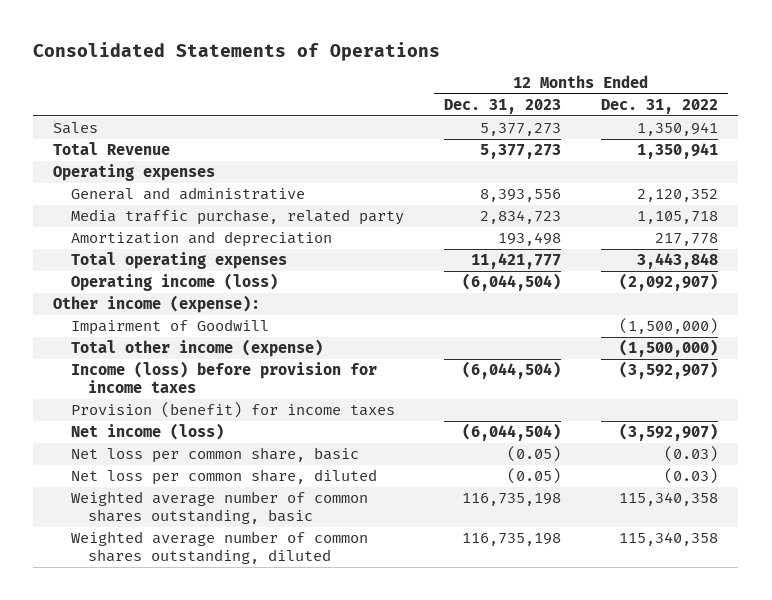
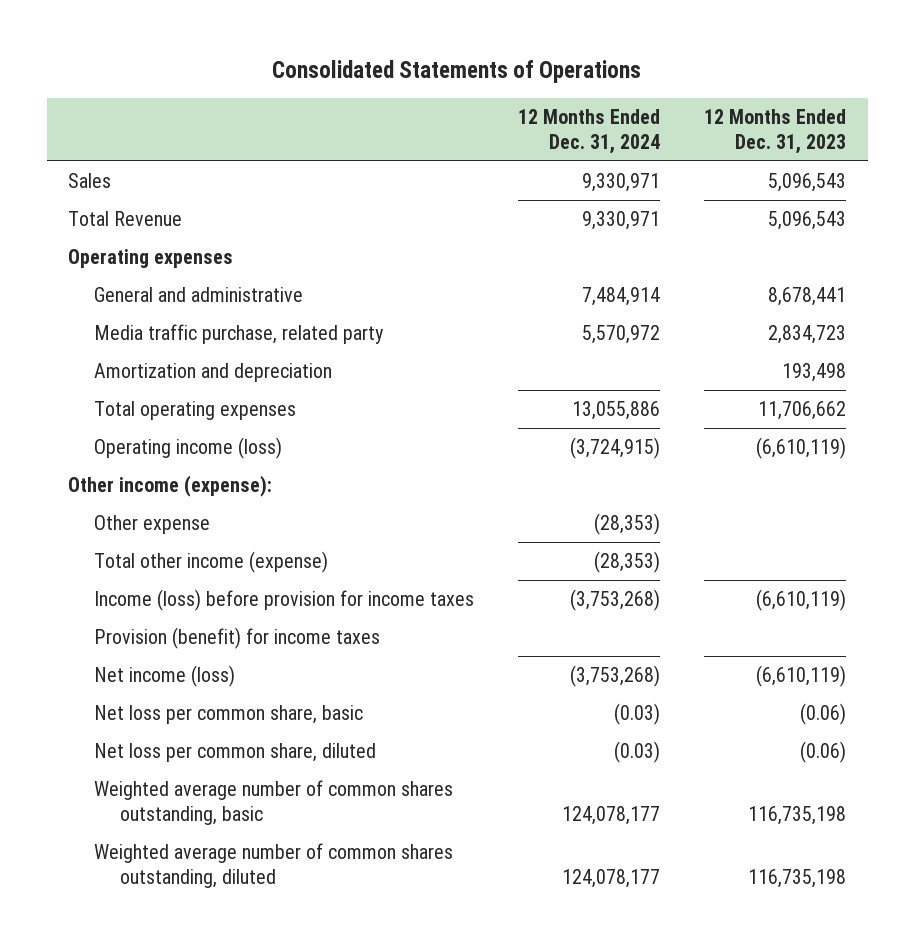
[601,99,719,115] Dec. 31, 2022 -> none
none -> [518,108,661,154] 12 Months Ended Dec. 31, 2024
[479,123,561,137] 5,377,273 -> [767,173,846,193] 5,096,543
[479,144,561,160] 5,377,273 -> [767,211,846,231] 5,096,543
[479,189,561,203] 8,393,556 -> [767,287,846,307] 8,678,441
[470,253,561,270] 11,421,777 -> [757,401,846,421] 11,706,662
[461,273,561,292] (6,044,504) -> [755,437,846,460] (6,610,119)
[70,319,269,336] Impairment of Goodwill -> none
none -> [94,515,211,535] Other expense
[461,361,561,380] (6,044,504) -> [755,589,846,612] (6,610,119)
[461,423,561,442] (6,044,504) -> [755,665,846,688] (6,610,119)
[506,446,561,463] (0.05) -> [799,703,846,726] (0.06)
[506,468,561,485] (0.05) -> [799,741,846,764] (0.06)

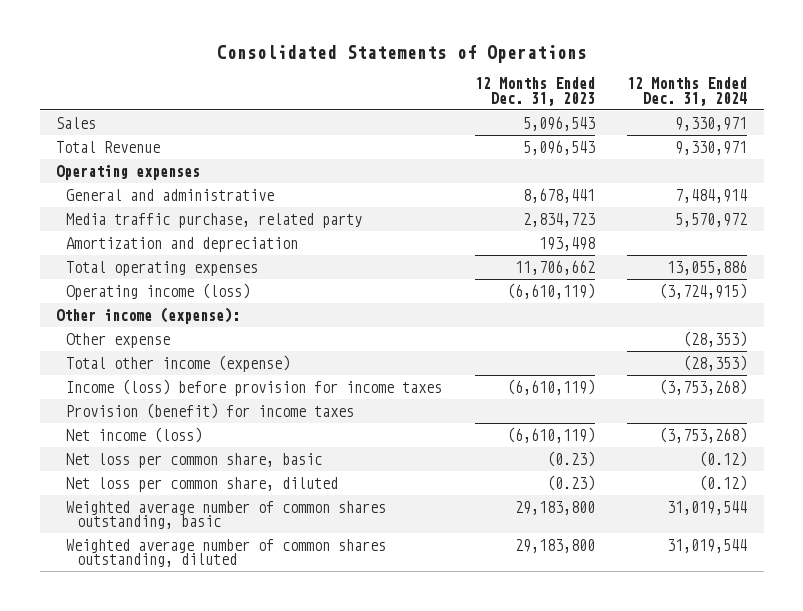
[614,703,661,726] (0.03) -> [699,450,748,467] (0.12)
[799,703,846,726] (0.06) -> [546,450,595,467] (0.23)
[614,741,661,764] (0.03) -> [699,474,748,491] (0.12)
[799,741,846,764] (0.06) -> [546,474,595,491] (0.23)
[562,806,661,826] 124,078,177 -> [667,500,748,515] 31,019,544
[747,806,846,826] 116,735,198 -> [514,500,595,515] 29,183,800
[562,869,661,889] 124,078,177 -> [667,538,748,553] 31,019,544
[747,869,846,889] 116,735,198 -> [514,538,595,553] 29,183,800

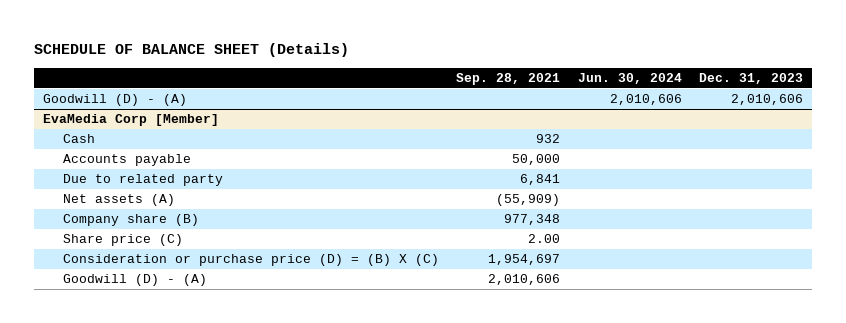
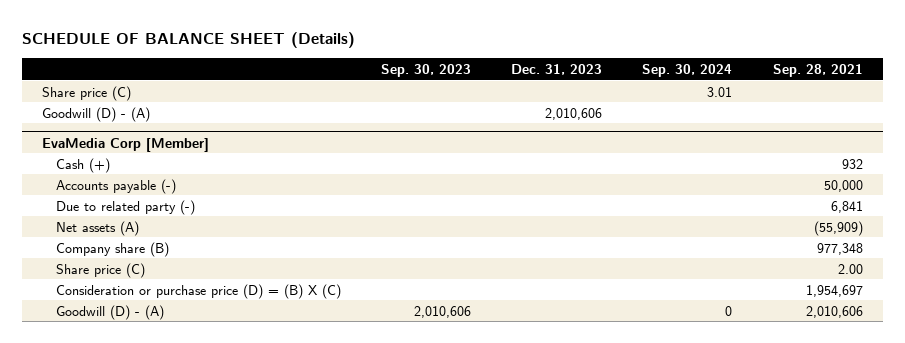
[577,72,682,84] Jun. 30, 2024 -> none
none -> [381,63,472,77] Sep. 30, 2023
none -> [642,63,733,77] Sep. 30, 2024
none -> [42,85,132,101] Share price (C)
[62,134,95,144] Cash -> [56,157,111,173] Cash (+)
[62,154,191,167] Accounts payable -> [56,178,177,194] Accounts payable (-)
[62,174,223,187] Due to related party -> [56,199,196,215] Due to related party (-)

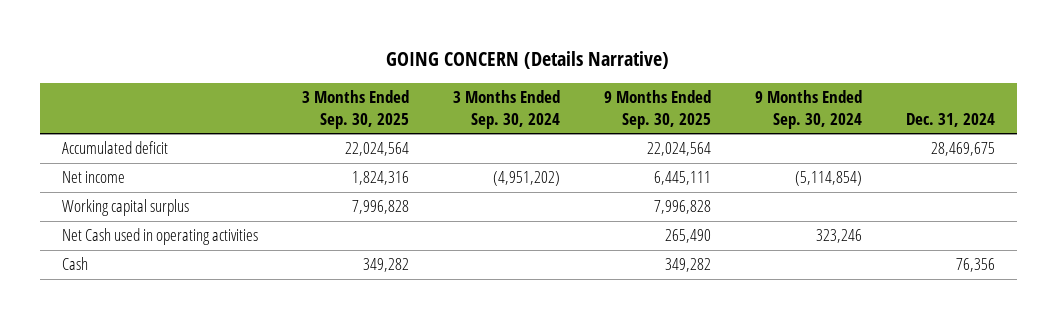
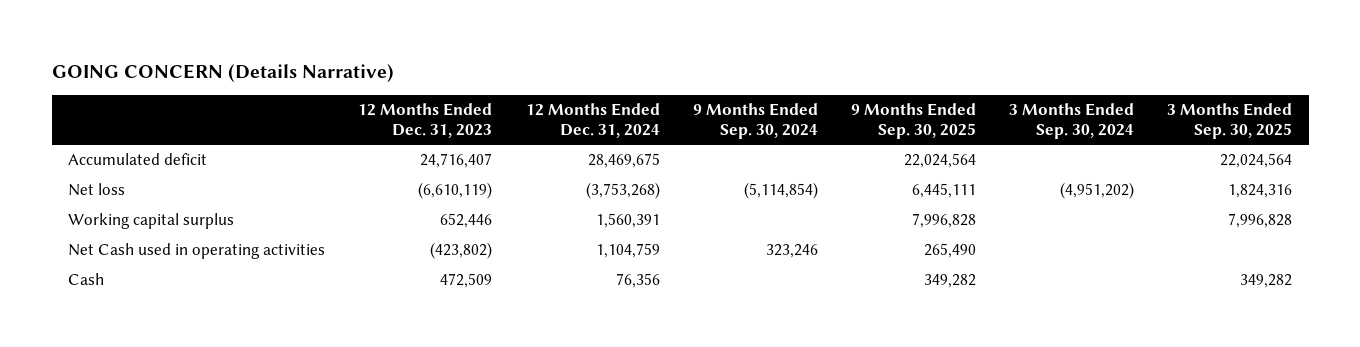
[905,113,995,128] Dec. 31, 2024 -> none
none -> [358,102,493,138] 12 Months Ended Dec. 31, 2023
none -> [525,102,660,138] 12 Months Ended Dec. 31, 2024
[62,171,126,184] Net income -> [68,183,126,197] Net loss

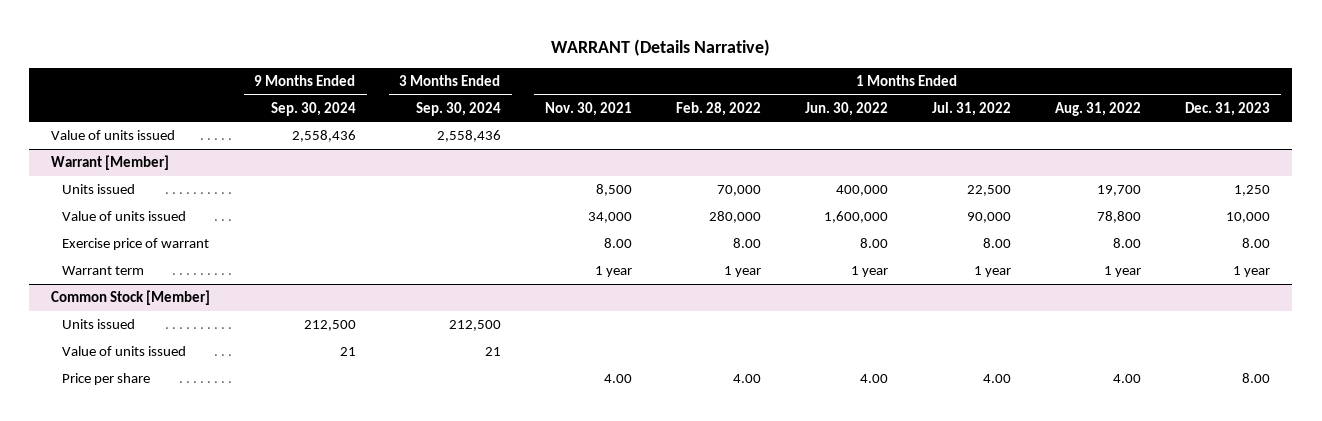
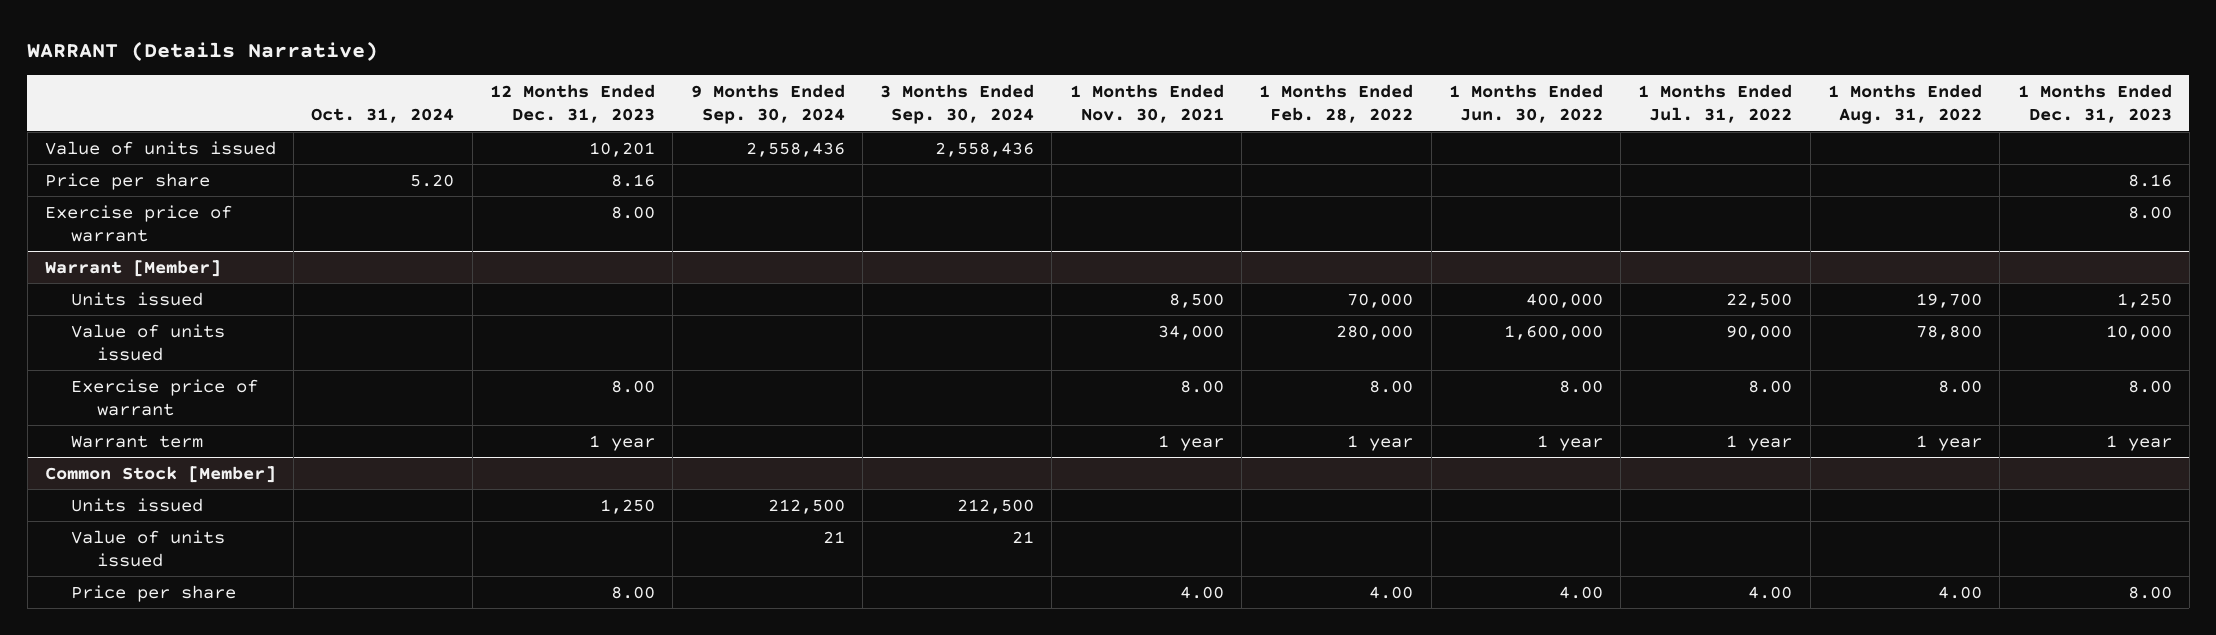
none -> [311,108,455,124] Oct. 31, 2024
none -> [490,83,656,124] 12 Months Ended Dec. 31, 2023
none -> [44,172,210,190] Price per share
none -> [44,204,232,243] Exercise price of warrant

